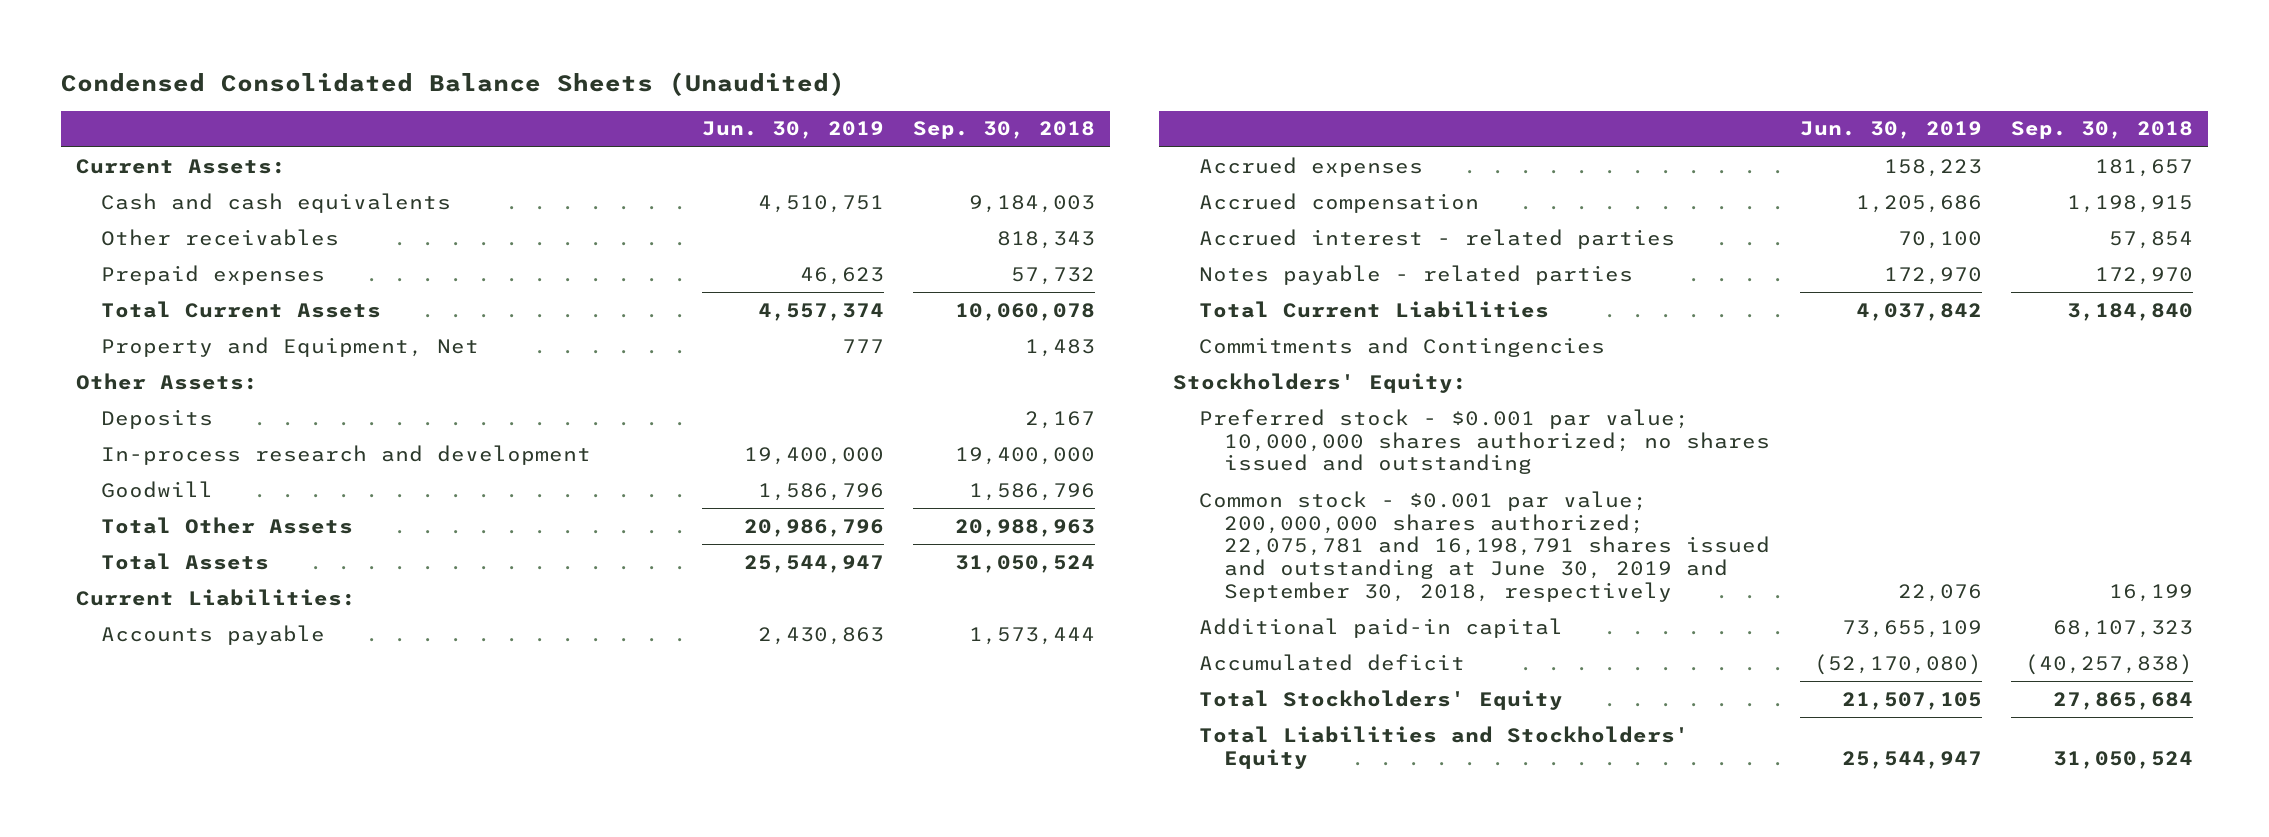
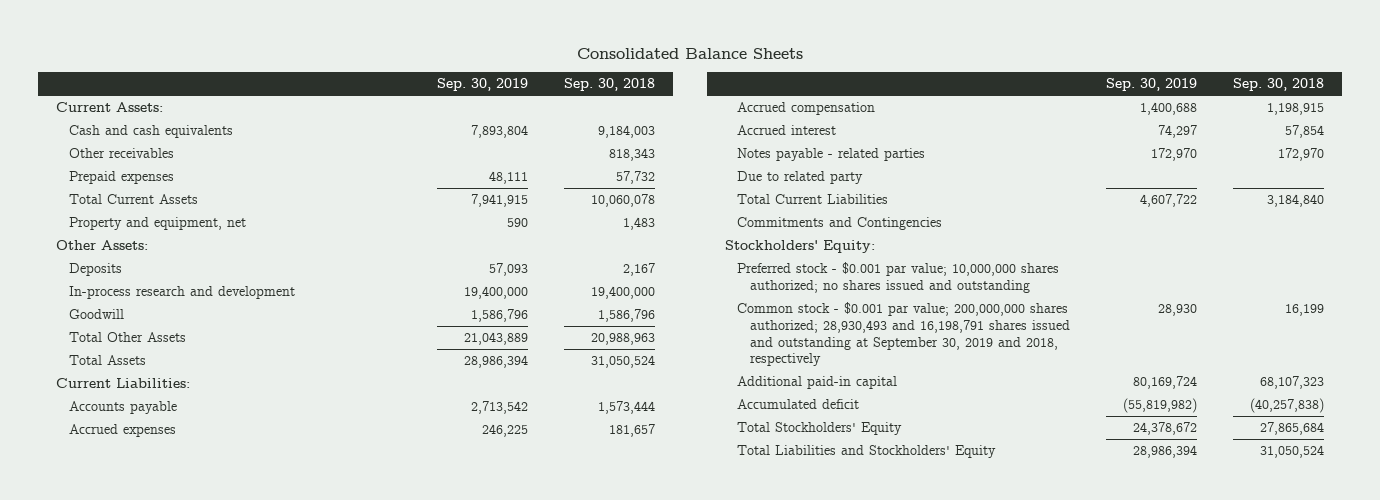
[61,72,846,97] Condensed Consolidated Balance Sheets (Unaudited) -> [576,48,803,60] Consolidated Balance Sheets
[702,121,885,140] Jun. 30, 2019 -> none
none -> [437,78,529,92] Sep. 30, 2019
[101,336,480,357] Property and Equipment, Net -> [68,217,246,231] Property and equipment, net
[1198,228,1675,249] Accrued interest - related parties -> [737,125,837,136] Accrued interest
none -> [737,171,864,185] Due to related party
[1198,490,1771,602] Common stock - $0.001 par value; 200,000,000 shares authorized; 22,075,781 and 16,198,791 shares issued and outstanding at June 30, 2019 and September 30, 2018, respectively -> [737,302,1070,367] Common stock - $0.001 par value; 200,000,000 shares authorized; 28,930,493 and 16,198,791 shares issued and outstanding at September 30, 2019 and 2018, respectively

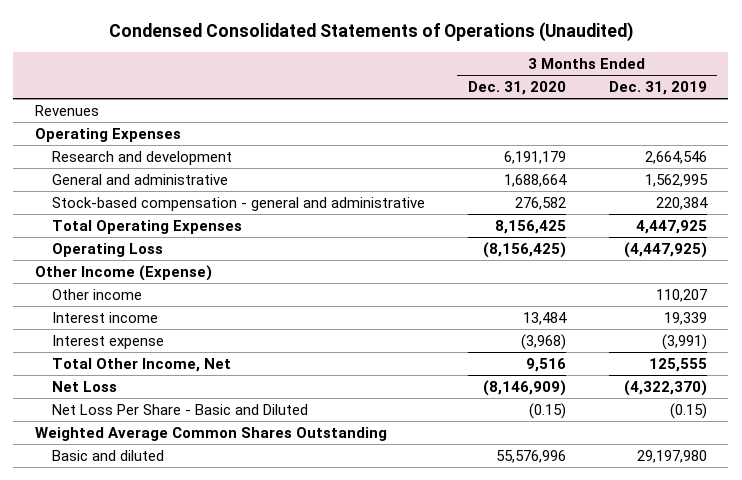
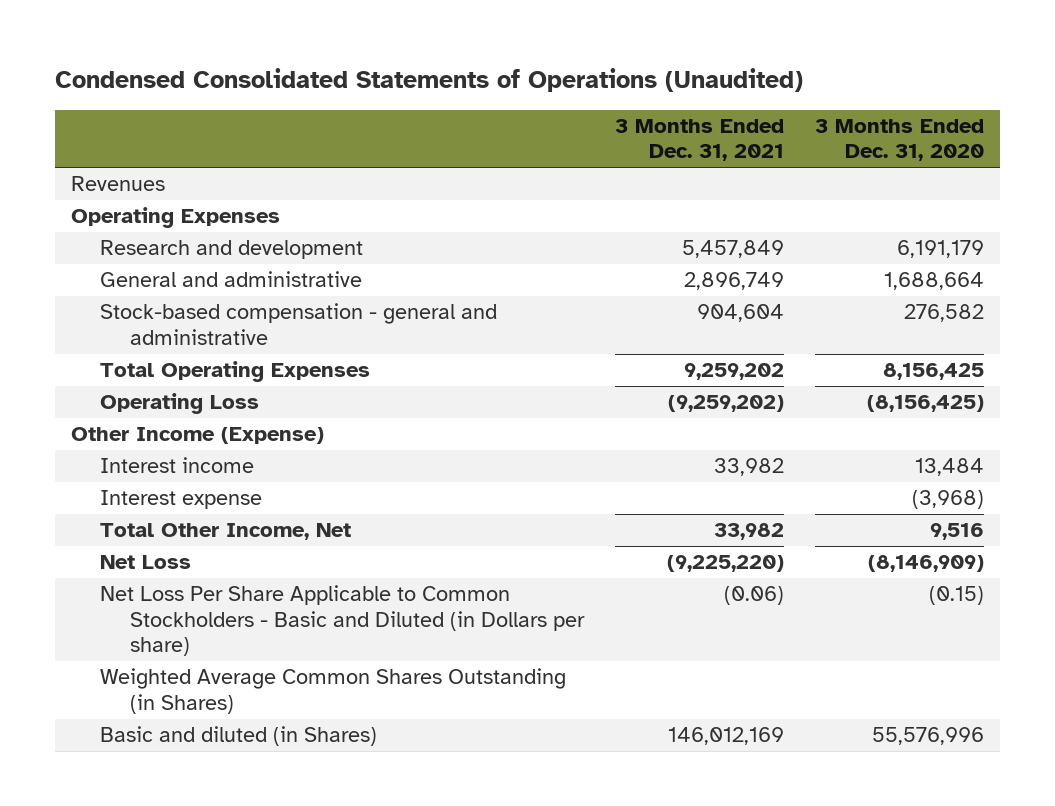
[608,81,707,96] Dec. 31, 2019 -> none
none -> [614,118,784,162] 3 Months Ended Dec. 31, 2021
[51,288,142,300] Other income -> none
[51,403,308,415] Net Loss Per Share - Basic and Diluted -> [100,585,585,657] Net Loss Per Share Applicable to Common Stockholders - Basic and Diluted (in Dollars per share)
[34,426,387,441] Weighted Average Common Shares Outstanding -> [100,668,567,714] Weighted Average Common Shares Outstanding (in Shares)
[51,449,164,461] Basic and diluted -> [100,726,378,747] Basic and diluted (in Shares)

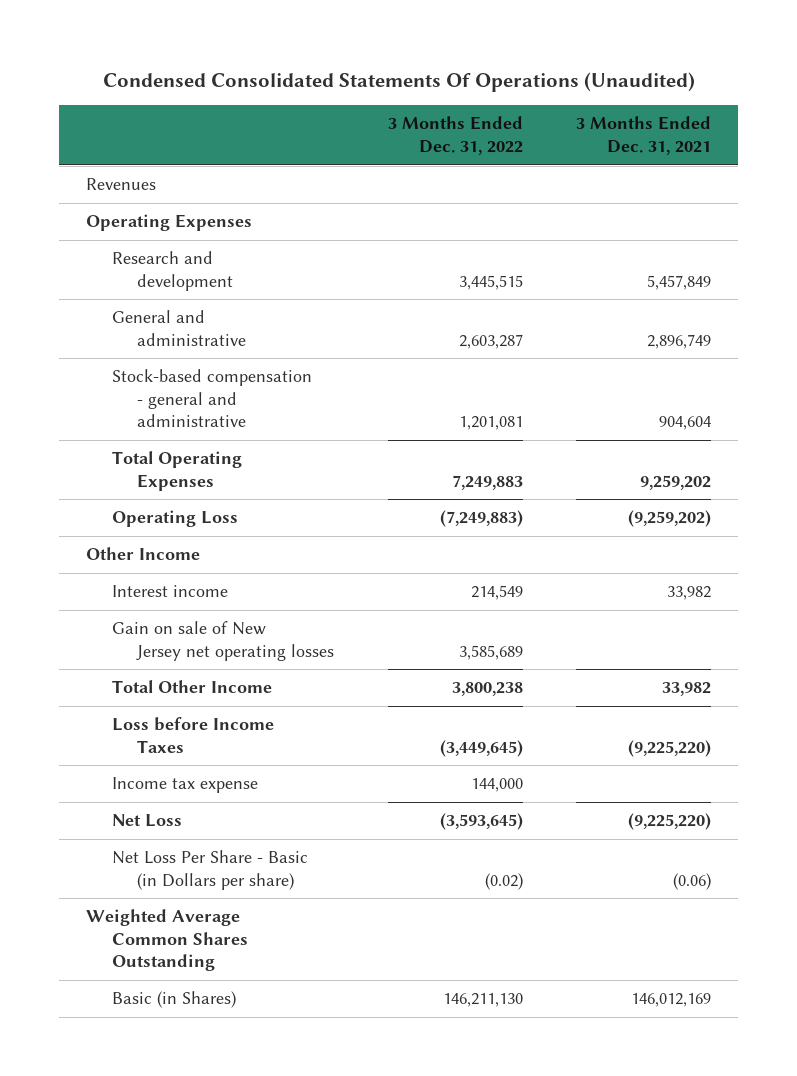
[55,68,804,93] Condensed Consolidated Statements of Operations (Unaudited) -> [102,72,695,93] Condensed Consolidated Statements Of Operations (Unaudited)
[815,118,985,162] 3 Months Ended Dec. 31, 2020 -> none
none -> [387,116,523,156] 3 Months Ended Dec. 31, 2022
[70,427,324,445] Other Income (Expense) -> [86,547,201,561] Other Income
[100,490,263,510] Interest expense -> none
none -> [111,621,335,661] Gain on sale of New Jersey net operating losses
[100,523,352,541] Total Other Income, Net -> [111,680,272,694] Total Other Income
none -> [111,717,274,753] Loss before Income Taxes
none -> [111,777,258,794] Income tax expense
[100,585,585,657] Net Loss Per Share Applicable to Common Stockholders - Basic and Diluted (in Dollars per share) -> [111,850,308,890] Net Loss Per Share - Basic (in Dollars per share)
[100,668,567,714] Weighted Average Common Shares Outstanding (in Shares) -> [86,909,248,972] Weighted Average Common Shares Outstanding
[100,726,378,747] Basic and diluted (in Shares) -> [111,991,236,1009] Basic (in Shares)

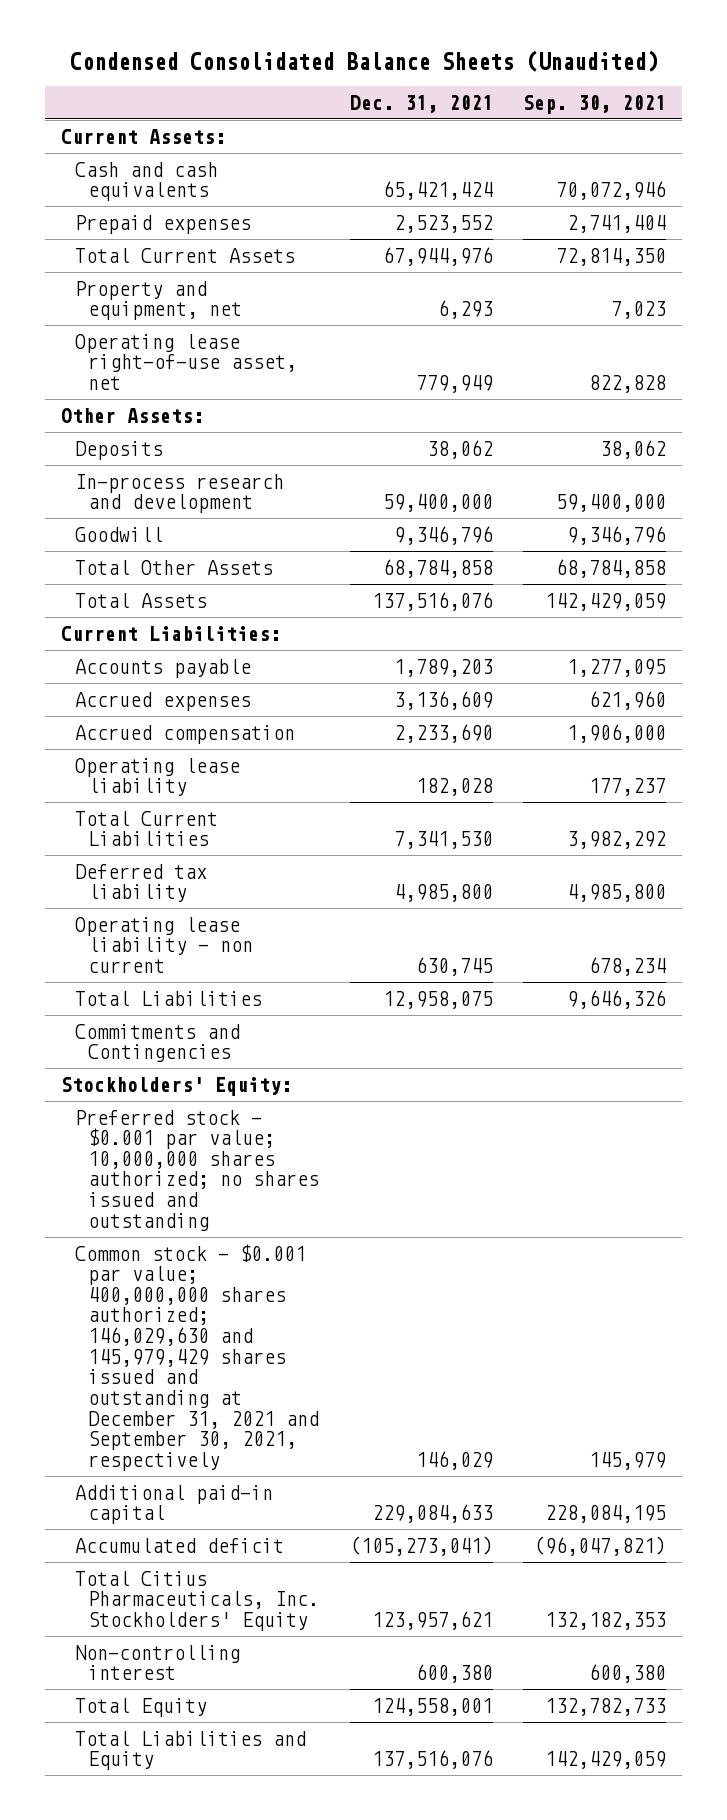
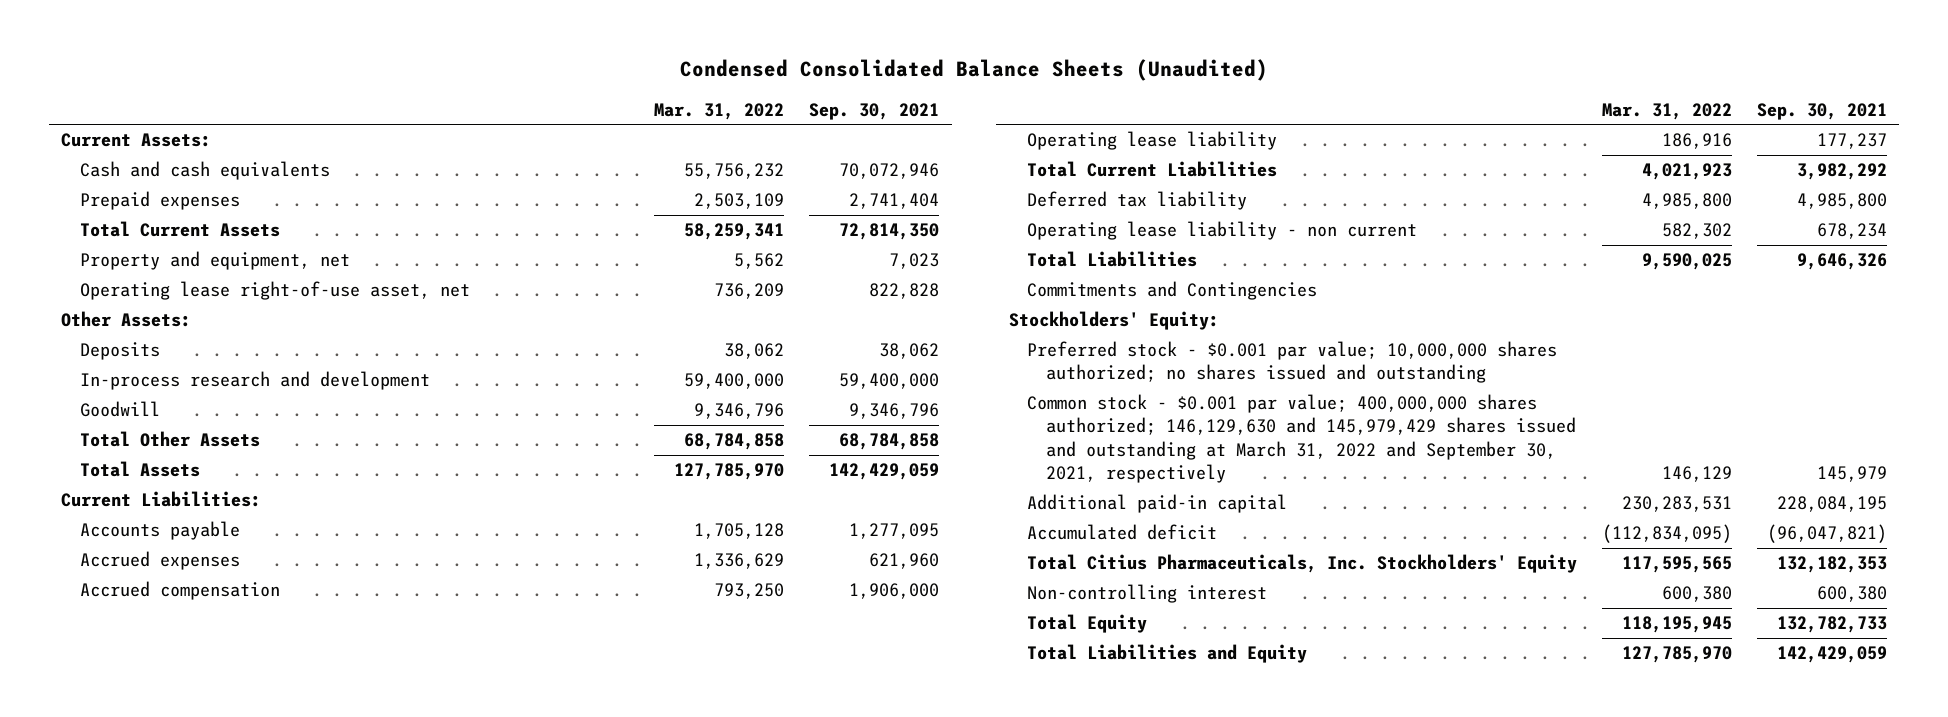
[349,94,493,113] Dec. 31, 2021 -> none
none -> [654,102,785,120] Mar. 31, 2022
[74,1243,320,1471] Common stock - $0.001 par value; 400,000,000 shares authorized; 146,029,630 and 145,979,429 shares issued and outstanding at December 31, 2021 and September 30, 2021, respectively -> [1027,394,1576,483] Common stock - $0.001 par value; 400,000,000 shares authorized; 146,129,630 and 145,979,429 shares issued and outstanding at March 31, 2022 and September 30, 2021, respectively

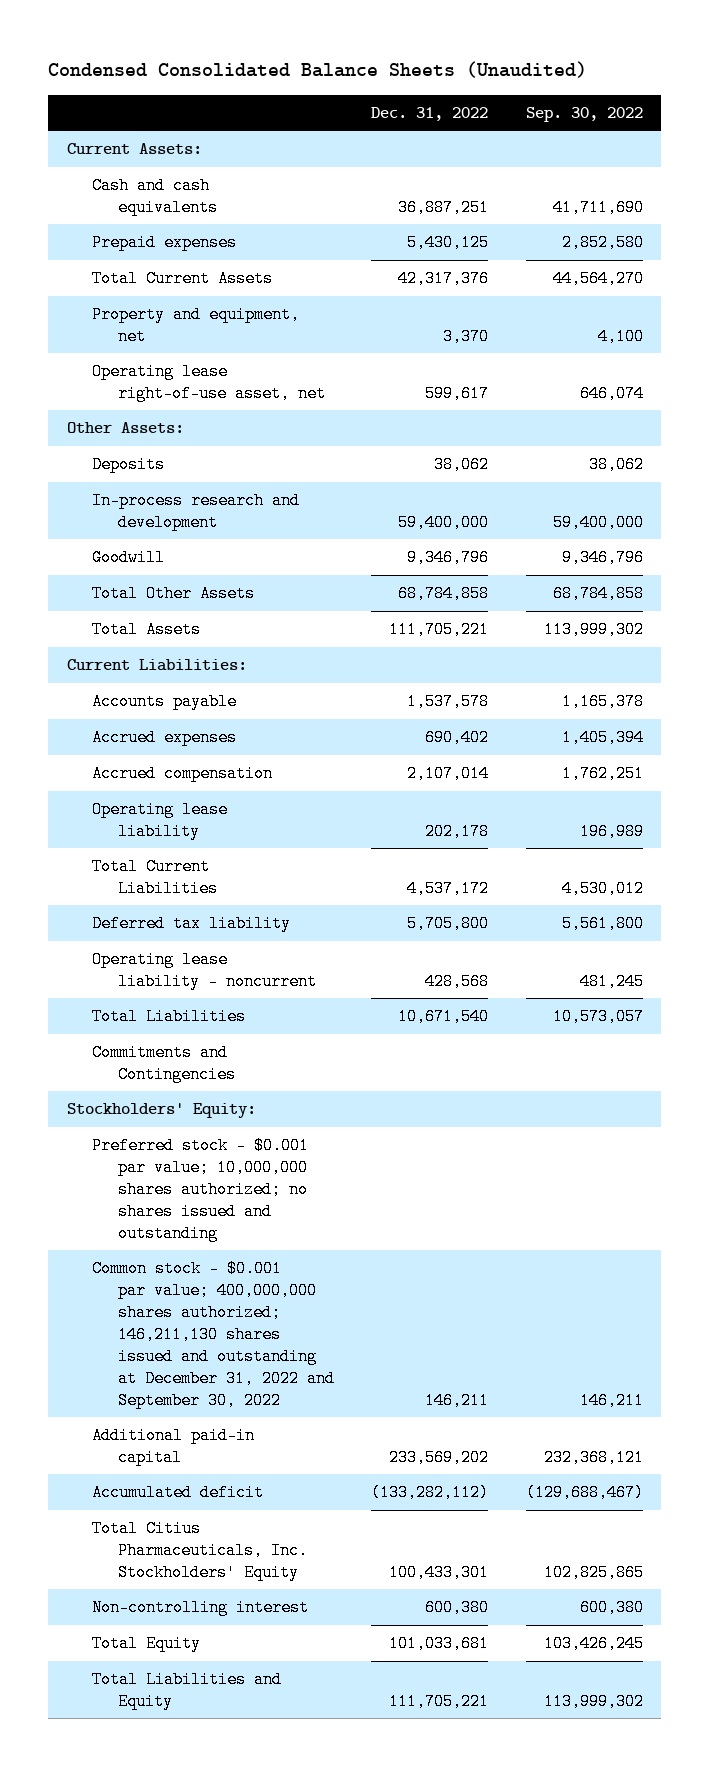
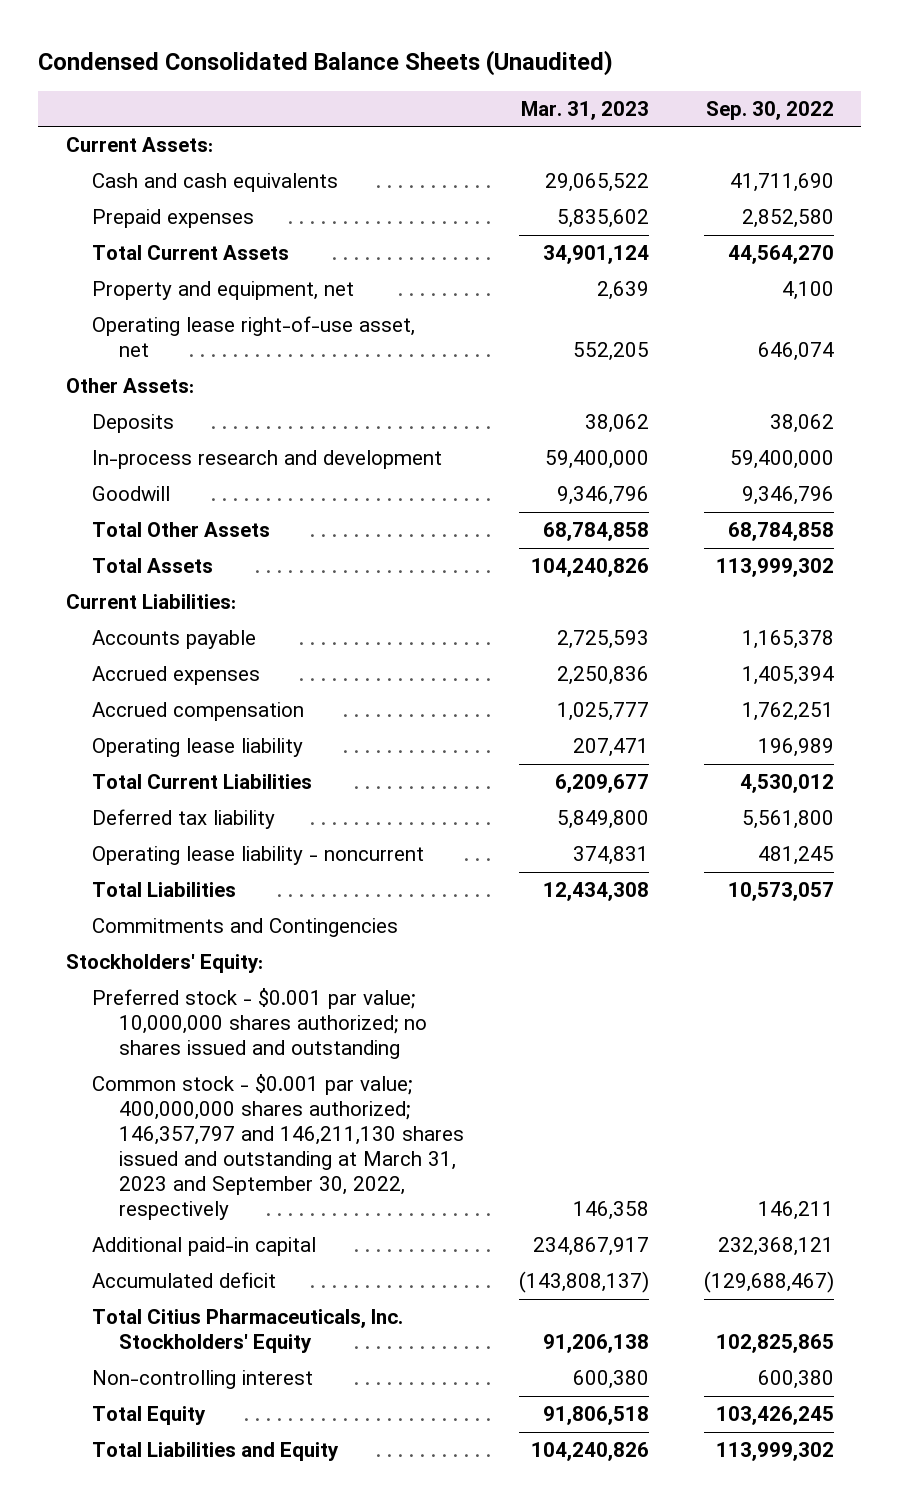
[371,106,489,121] Dec. 31, 2022 -> none
none -> [520,100,649,120] Mar. 31, 2023
[92,1260,335,1409] Common stock - $0.001 par value; 400,000,000 shares authorized; 146,211,130 shares issued and outstanding at December 31, 2022 and September 30, 2022 -> [92,1074,464,1221] Common stock - $0.001 par value; 400,000,000 shares authorized; 146,357,797 and 146,211,130 shares issued and outstanding at March 31, 2023 and September 30, 2022, respectively

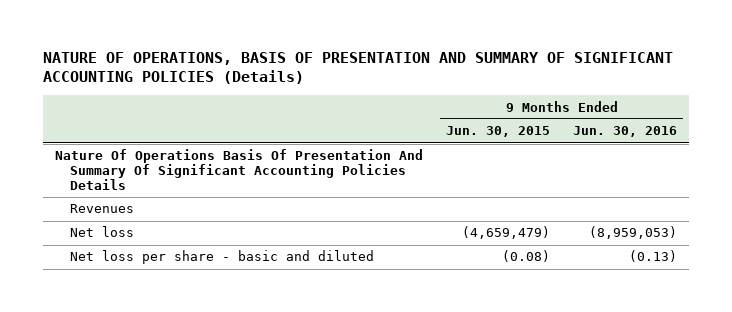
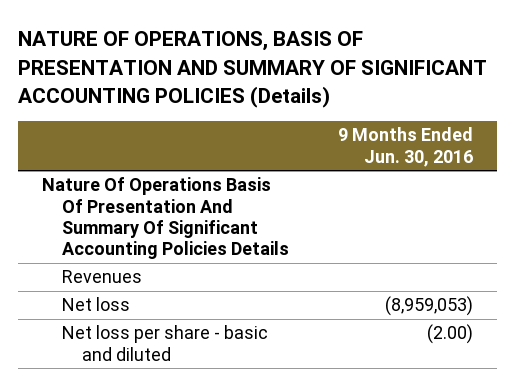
[446,126,551,138] Jun. 30, 2015 -> none
[629,250,678,263] (0.13) -> [426,324,473,345] (2.00)

